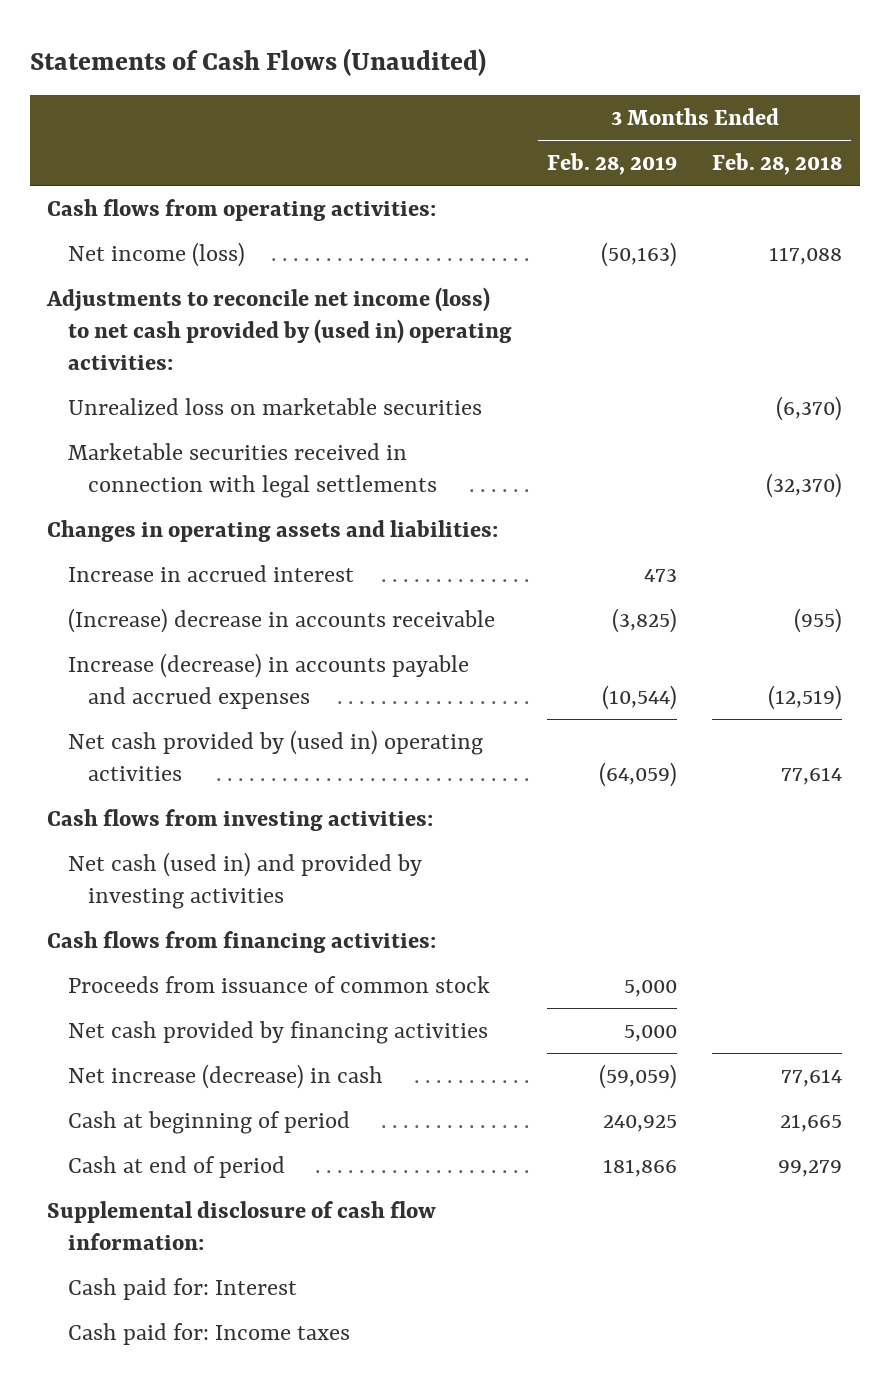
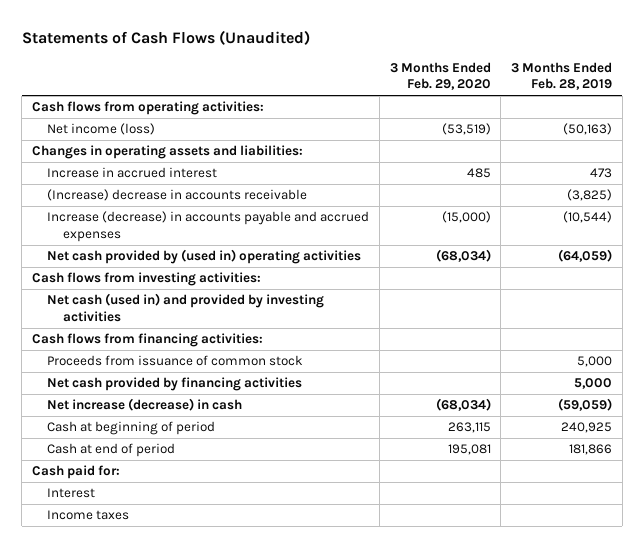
[712,152,843,175] Feb. 28, 2018 -> none
none -> [389,61,491,91] 3 Months Ended Feb. 29, 2020
[46,286,512,371] Adjustments to reconcile net income (loss) to net cash provided by (used in) operating activities: -> none
[67,397,482,415] Unrealized loss on marketable securities -> none
[67,442,438,498] Marketable securities received in connection with legal settlements -> none
[47,1200,437,1250] Supplemental disclosure of cash flow information: -> none
none -> [31,465,120,480] Cash paid for:
[67,1277,297,1300] Cash paid for: Interest -> [47,488,96,499] Interest
[67,1322,350,1345] Cash paid for: Income taxes -> [47,510,130,521] Income taxes

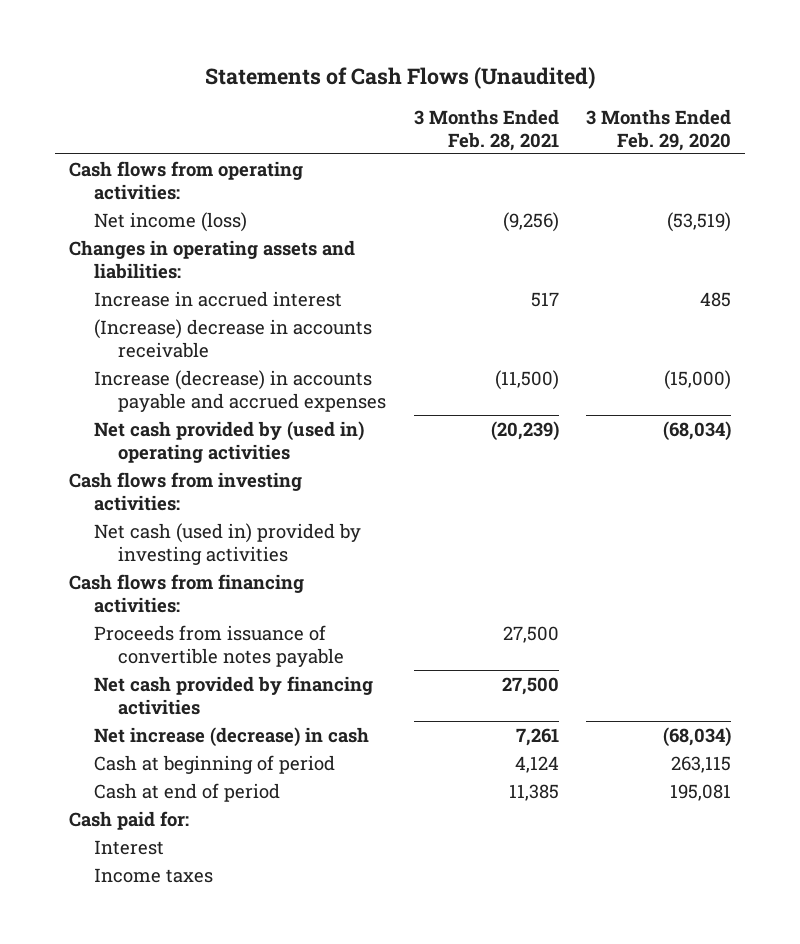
[510,61,612,91] 3 Months Ended Feb. 28, 2019 -> none
none -> [413,108,559,151] 3 Months Ended Feb. 28, 2021
[47,293,325,322] Net cash (used in) and provided by investing activities -> [93,522,361,565] Net cash (used in) provided by investing activities
[47,355,304,367] Proceeds from issuance of common stock -> none
none -> [93,624,345,667] Proceeds from issuance of convertible notes payable

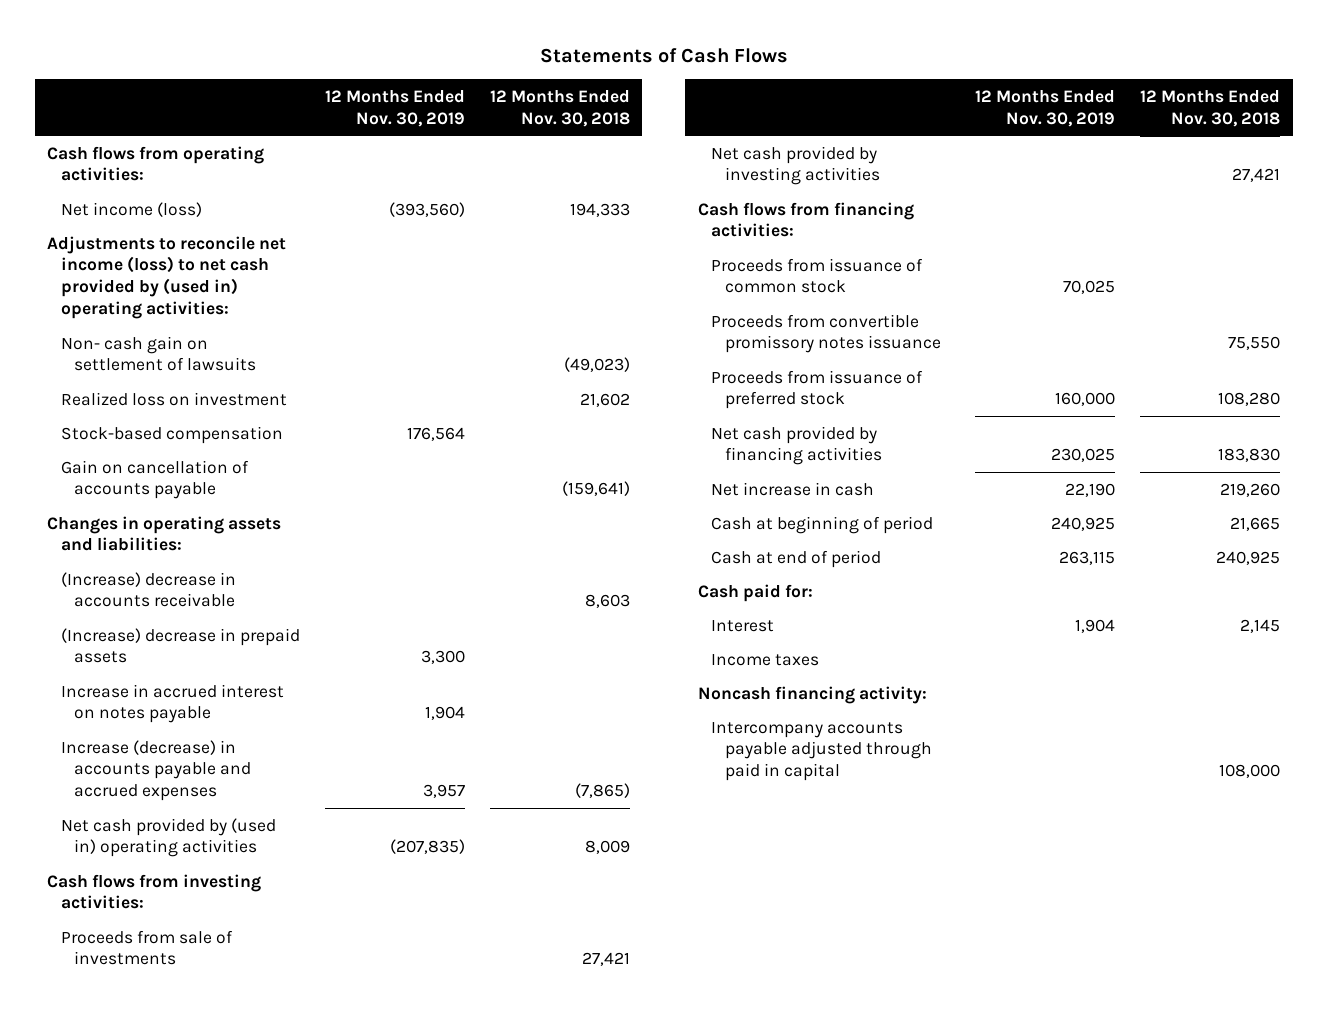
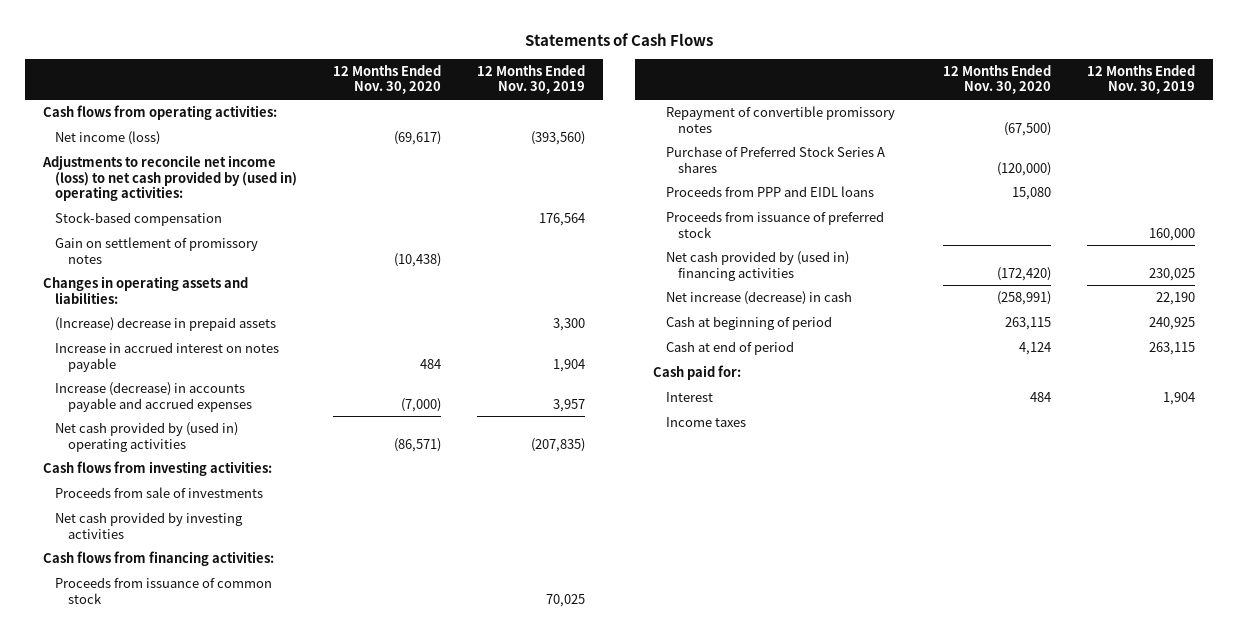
[489,89,630,127] 12 Months Ended Nov. 30, 2018 -> none
none -> [333,65,442,95] 12 Months Ended Nov. 30, 2020
[60,335,257,372] Non- cash gain on settlement of lawsuits -> none
[60,391,287,406] Realized loss on investment -> none
[60,459,249,500] Gain on cancellation of accounts payable -> none
none -> [55,237,259,264] Gain on settlement of promissory notes
[60,571,236,608] (Increase) decrease in accounts receivable -> none
[711,313,941,354] Proceeds from convertible promissory notes issuance -> none
none -> [665,106,895,133] Repayment of convertible promissory notes
none -> [665,146,885,173] Purchase of Preferred Stock Series A shares
none -> [665,186,874,198] Proceeds from PPP and EIDL loans
[711,425,882,466] Net cash provided by financing activities -> [665,251,849,281] Net cash provided by (used in) financing activities
[711,481,875,496] Net increase in cash -> [665,291,852,306] Net increase (decrease) in cash
[697,685,927,704] Noncash financing activity: -> none
[711,721,932,782] Intercompany accounts payable adjusted through paid in capital -> none

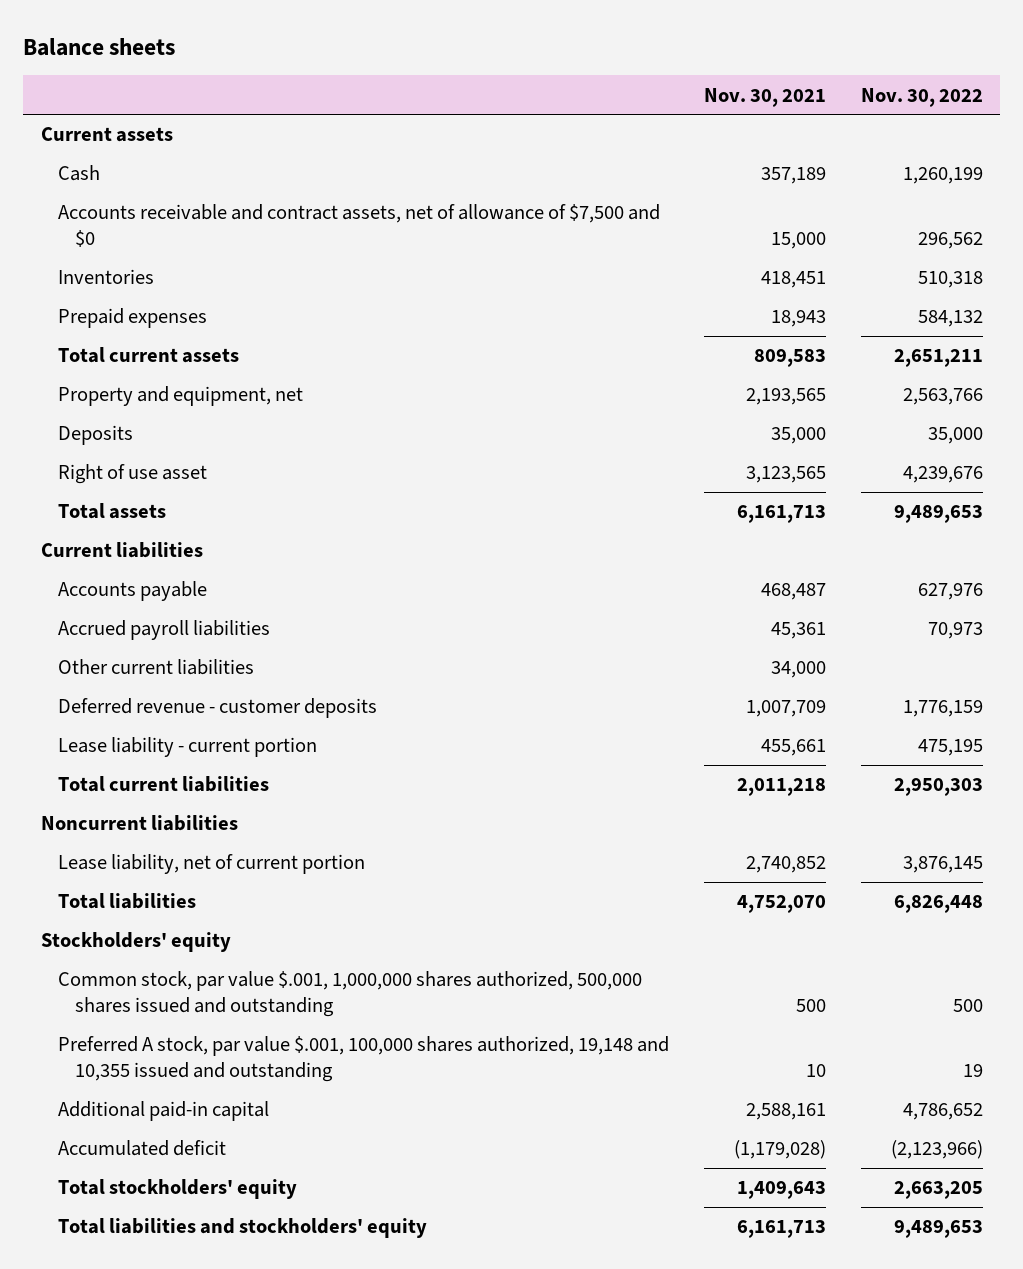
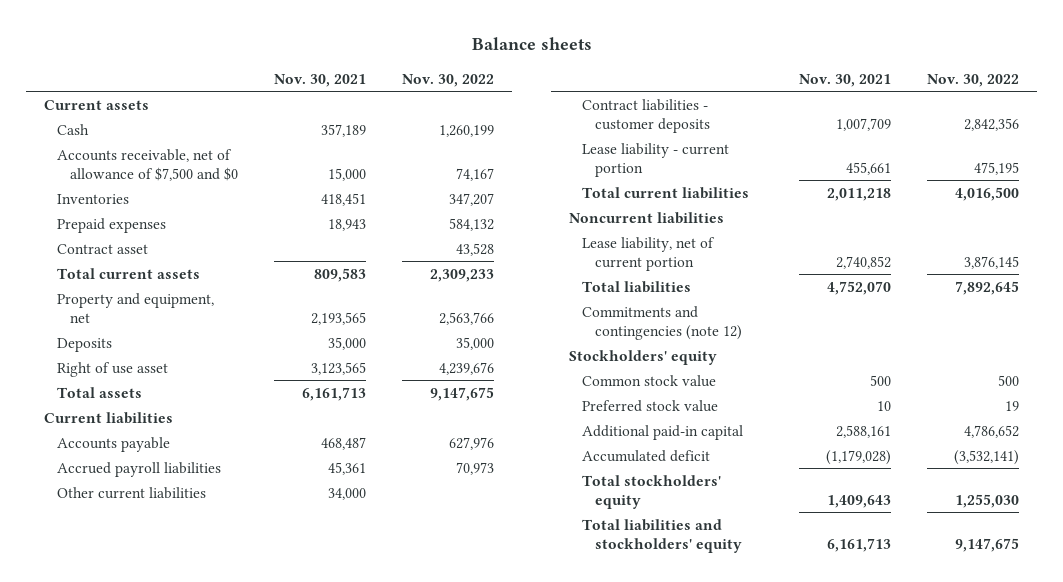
[57,204,660,248] Accounts receivable and contract assets, net of allowance of $7,500 and $0 -> [56,148,239,181] Accounts receivable, net of allowance of $7,500 and $0
[917,232,983,250] 296,562 -> [455,167,494,181] 74,167
[917,271,983,289] 510,318 -> [448,192,494,206] 347,207
none -> [56,243,148,254] Contract asset
[893,349,983,368] 2,651,211 -> [429,268,494,282] 2,309,233
[893,505,983,524] 9,489,653 -> [429,386,494,401] 9,147,675
[57,698,377,719] Deferred revenue - customer deposits -> [582,98,711,133] Contract liabilities - customer deposits
[902,700,983,718] 1,776,159 -> [964,117,1020,131] 2,842,356
[893,778,983,797] 2,950,303 -> [955,186,1020,201] 4,016,500
[893,895,983,914] 6,826,448 -> [955,280,1020,295] 7,892,645
none -> [582,305,743,340] Commitments and contingencies (note 12)
[57,971,642,1018] Common stock, par value $.001, 1,000,000 shares authorized, 500,000 shares issued and outstanding -> [582,374,717,387] Common stock value
[57,1036,669,1083] Preferred A stock, par value $.001, 100,000 shares authorized, 19,148 and 10,355 issued and outstanding -> [582,399,719,412] Preferred stock value
[890,1140,983,1160] (2,123,966) -> [954,449,1020,465] (3,532,141)
[893,1181,983,1200] 2,663,205 -> [955,493,1020,508] 1,255,030
[893,1220,983,1239] 9,489,653 -> [955,537,1020,552] 9,147,675

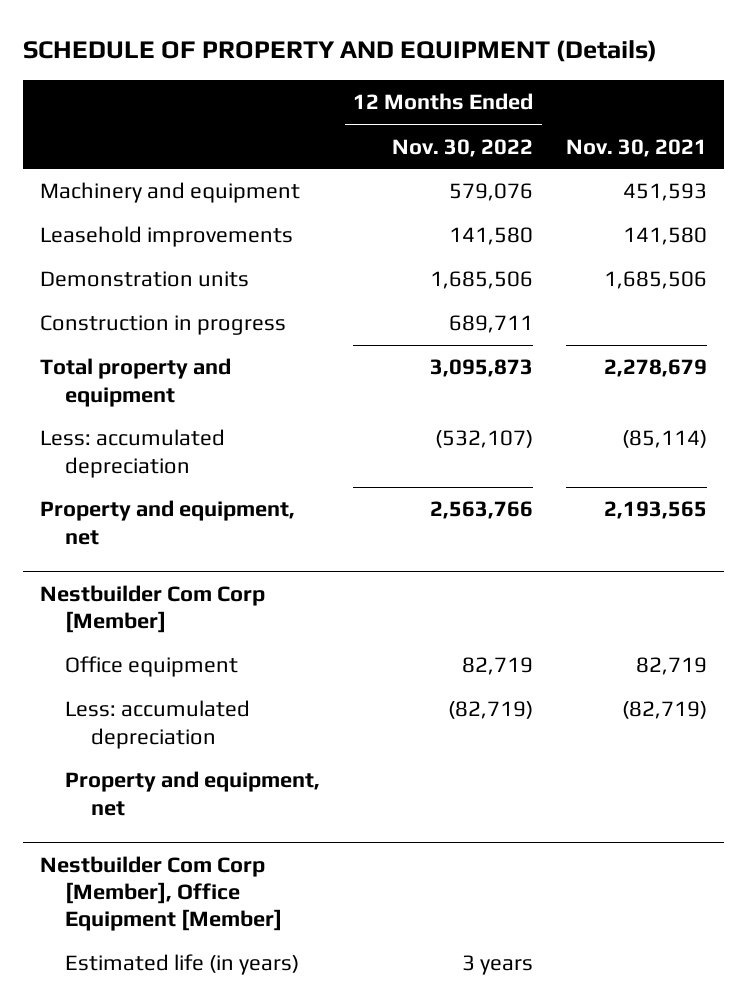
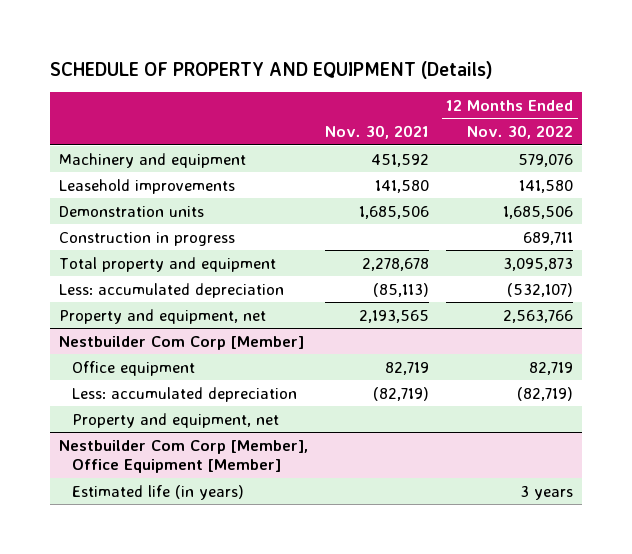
[623,183,708,202] 451,593 -> [371,153,430,167] 451,592
[604,359,708,378] 2,278,679 -> [362,257,430,271] 2,278,678
[622,430,708,449] (85,114) -> [373,282,430,297] (85,113)

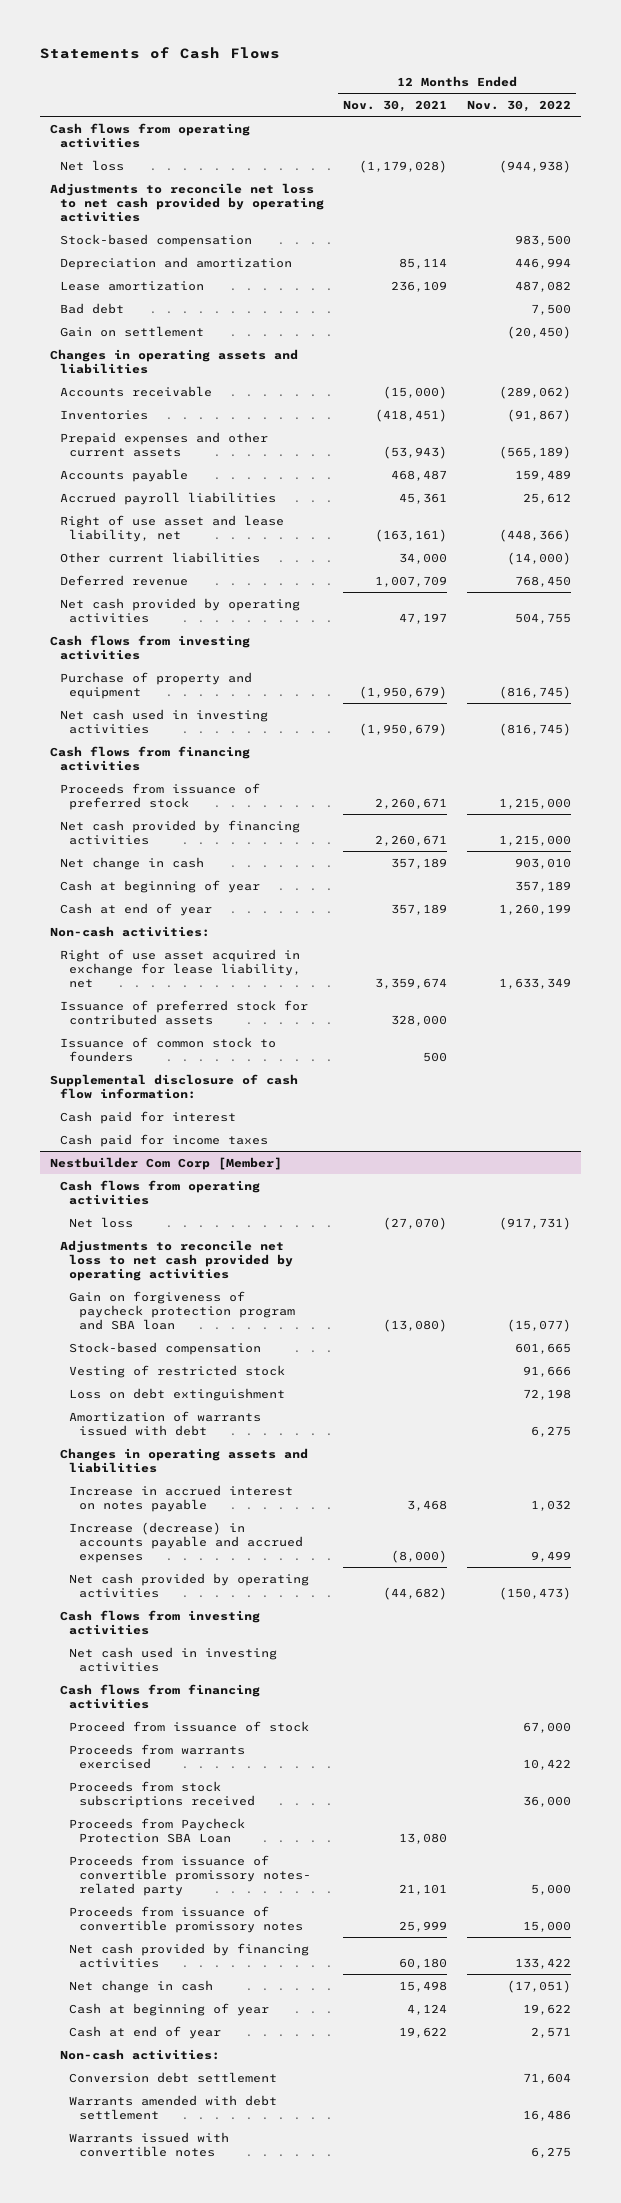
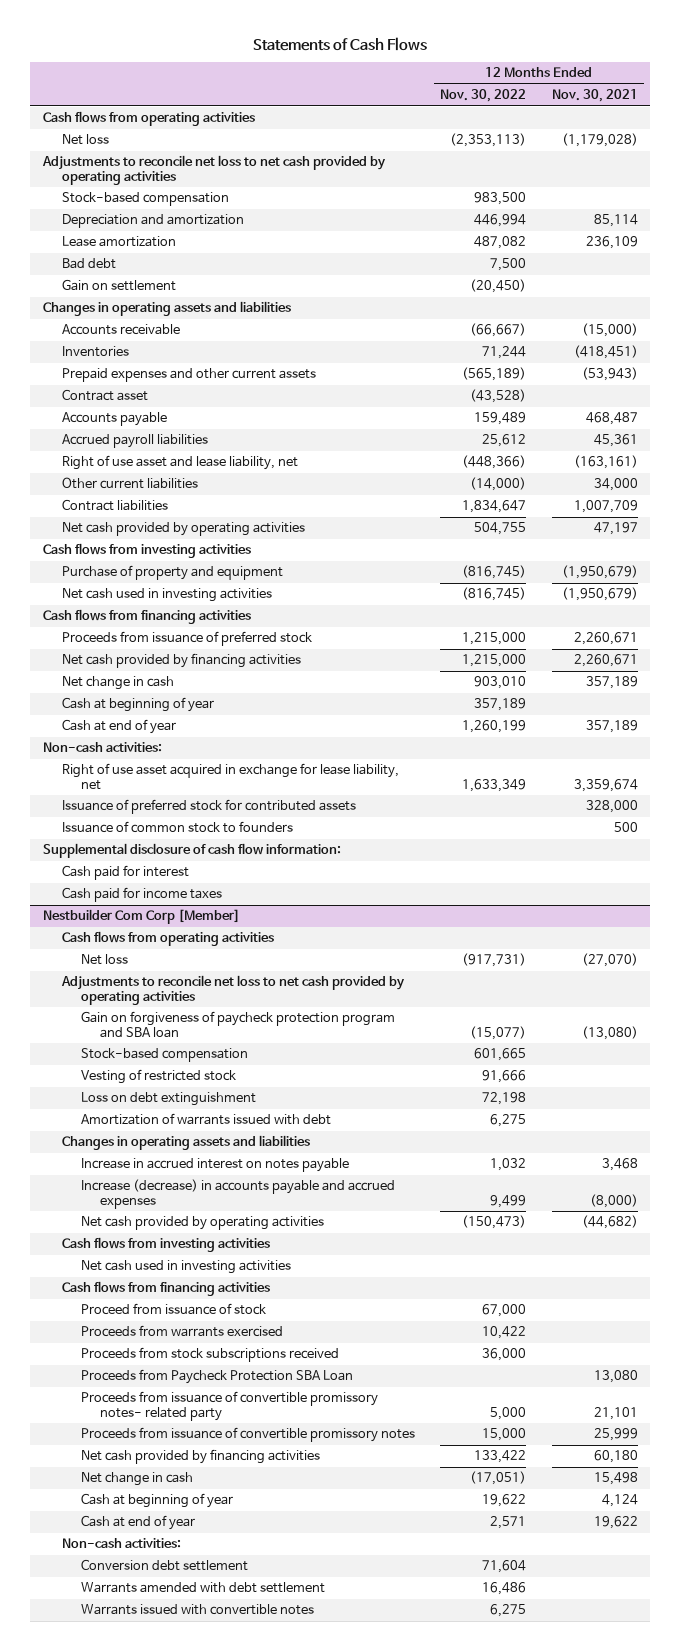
[498,159,571,173] (944,938) -> [450,133,527,148] (2,353,113)
[498,385,571,399] (289,062) -> [470,323,527,338] (66,667)
[506,408,571,422] (91,867) -> [482,346,527,360] 71,244
none -> [61,389,148,402] Contract asset
[59,574,188,586] Deferred revenue -> none
none -> [61,499,168,512] Contract liabilities

